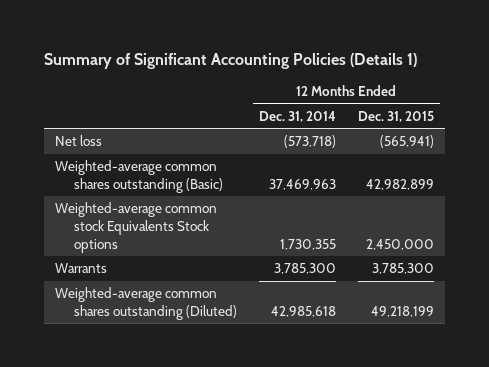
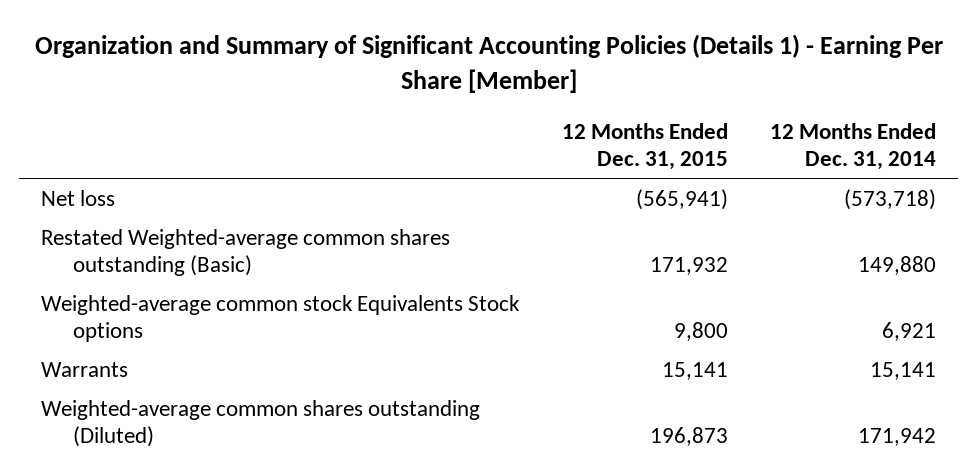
[43,53,417,70] Summary of Significant Accounting Policies (Details 1) -> [34,34,943,94] Organization and Summary of Significant Accounting Policies (Details 1) - Earning Per Share [Member]
[55,160,223,193] Weighted-average common shares outstanding (Basic) -> [40,228,450,276] Restated Weighted-average common shares outstanding (Basic)
[268,178,336,190] 37,469,963 -> [858,255,937,275] 149,880
[366,178,435,190] 42,982,899 -> [649,256,728,275] 171,932
[279,238,336,250] 1,730,355 -> [882,321,937,341] 6,921
[366,238,435,250] 2,450,000 -> [673,321,728,341] 9,800
[273,263,336,275] 3,785,300 -> [870,361,937,380] 15,141
[372,263,435,275] 3,785,300 -> [661,361,728,380] 15,141
[270,305,336,317] 42,985,618 -> [858,427,937,446] 171,942
[371,305,435,317] 49,218,199 -> [649,426,728,446] 196,873

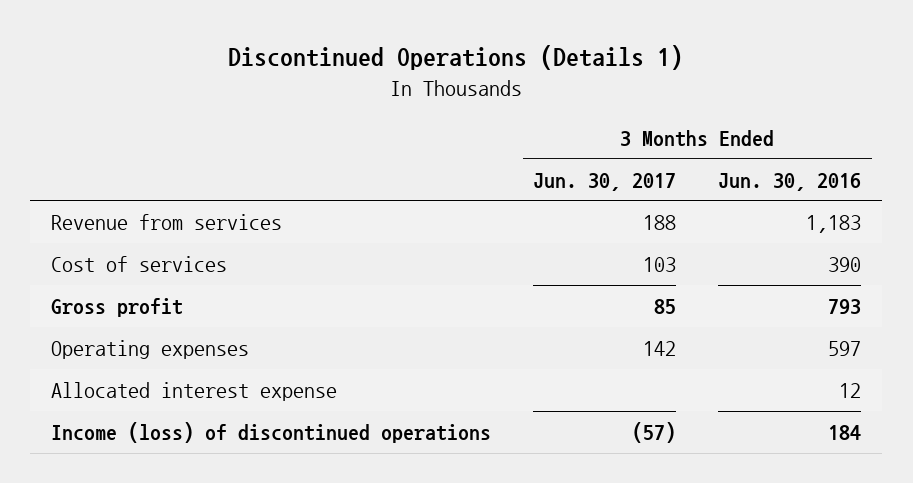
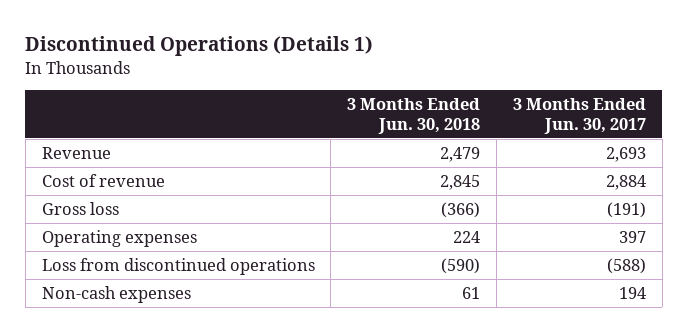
[718,172,862,191] Jun. 30, 2016 -> none
none -> [347,98,481,134] 3 Months Ended Jun. 30, 2018
[51,381,338,401] Allocated interest expense -> none
[51,213,283,230] Revenue from services -> [41,146,111,159] Revenue
[643,214,677,230] 188 -> [605,146,646,162] 2,693
[51,255,228,272] Cost of services -> [41,173,165,187] Cost of revenue
[643,256,677,272] 103 -> [605,174,646,190] 2,884
[51,297,184,317] Gross profit -> [41,201,119,215] Gross loss
[654,298,677,314] 85 -> [606,201,646,218] (191)
[643,340,677,356] 142 -> [618,230,646,243] 397
[51,421,492,443] Income (loss) of discontinued operations -> [41,257,315,275] Loss from discontinued operations
[632,421,677,443] (57) -> [606,257,646,274] (588)
none -> [41,285,191,303] Non-cash expenses

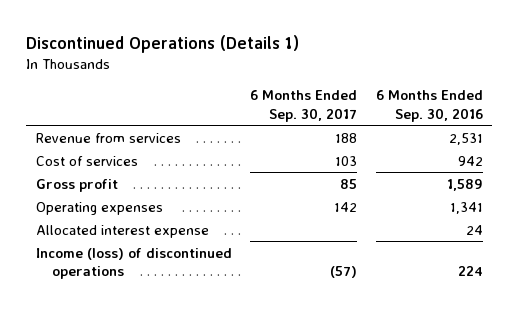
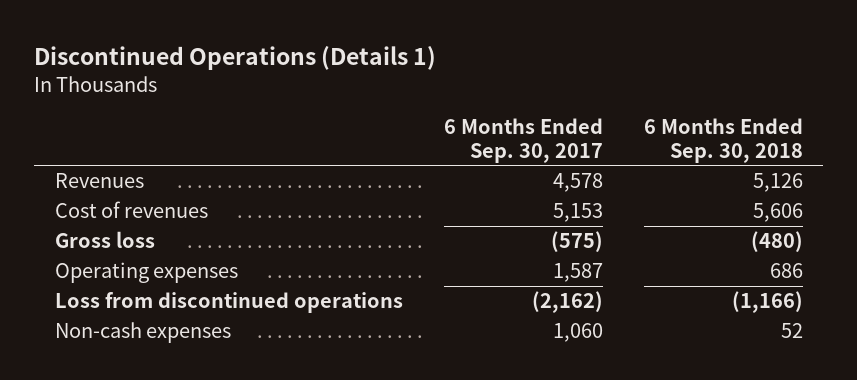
[375,90,483,122] 6 Months Ended Sep. 30, 2016 -> none
none -> [643,118,803,163] 6 Months Ended Sep. 30, 2018
[35,132,181,143] Revenue from services -> none
[35,224,209,238] Allocated interest expense -> none
none -> [54,173,144,189] Revenues
[35,155,138,166] Cost of services -> [54,201,208,219] Cost of revenues
[335,155,358,166] 103 -> [552,203,603,223] 5,153
[35,178,118,192] Gross profit -> [54,231,155,249] Gross loss
[340,178,358,189] 85 -> [550,231,603,253] (575)
[334,201,358,212] 142 -> [552,263,603,283] 1,587
[35,247,232,279] Income (loss) of discontinued operations -> [54,292,403,314] Loss from discontinued operations
[330,265,358,278] (57) -> [531,291,603,314] (2,162)
none -> [54,322,231,344] Non-cash expenses

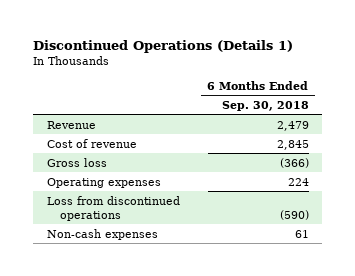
[443,118,603,163] 6 Months Ended Sep. 30, 2017 -> none
[54,173,144,189] Revenues -> none
none -> [46,120,96,129] Revenue
[54,201,208,219] Cost of revenues -> [46,138,137,148] Cost of revenue
[752,203,803,223] 5,606 -> [276,139,309,150] 2,845
[750,231,803,253] (480) -> [279,157,309,168] (366)
[769,263,803,279] 686 -> [287,177,309,186] 224
[731,291,803,314] (1,166) -> [279,209,309,220] (590)
[780,323,803,339] 52 -> [294,229,309,238] 61

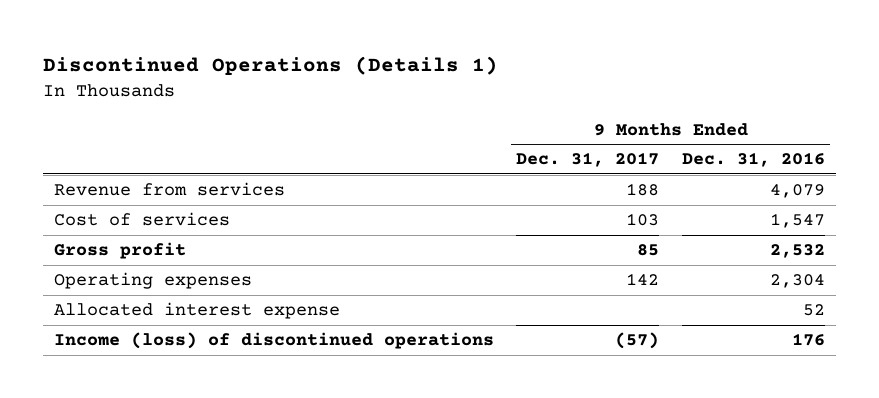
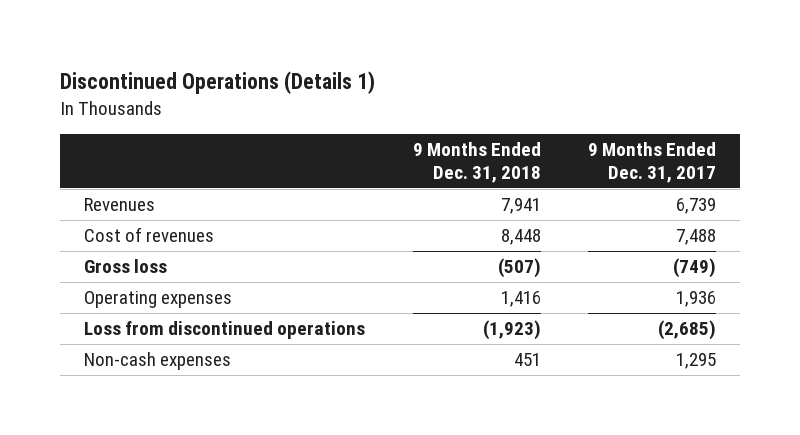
[681,152,825,168] Dec. 31, 2016 -> none
none -> [412,141,541,183] 9 Months Ended Dec. 31, 2018
[53,182,285,197] Revenue from services -> none
[53,302,340,320] Allocated interest expense -> none
none -> [84,198,156,212] Revenues
[53,212,230,227] Cost of services -> [84,227,215,243] Cost of revenues
[626,213,660,227] 103 -> [676,229,717,246] 7,488
[53,242,186,260] Gross profit -> [84,259,168,274] Gross loss
[637,244,660,257] 85 -> [673,258,717,279] (749)
[626,273,660,286] 142 -> [676,291,717,308] 1,936
[53,332,494,350] Income (loss) of discontinued operations -> [84,321,366,340] Loss from discontinued operations
[615,332,660,350] (57) -> [658,320,717,341] (2,685)
none -> [84,352,232,371] Non-cash expenses

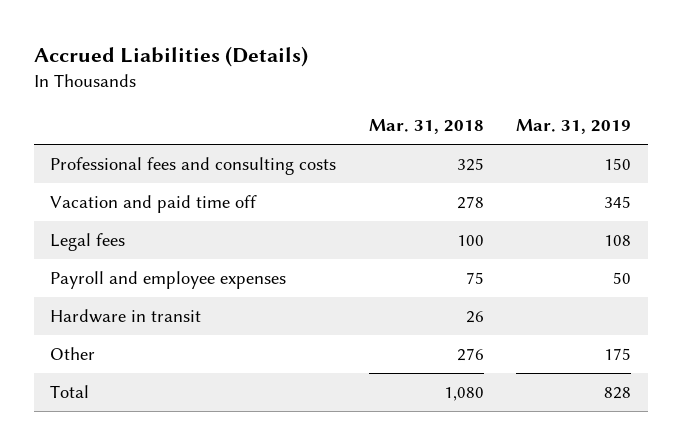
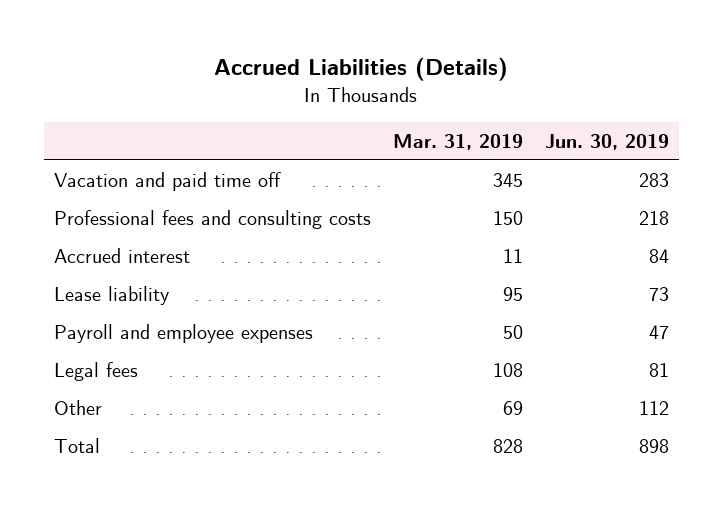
[368,119,484,135] Mar. 31, 2018 -> none
none -> [544,133,669,150] Jun. 30, 2019
[49,157,336,176] Professional fees and consulting costs -> [54,209,372,229] Professional fees and consulting costs
none -> [54,247,191,263] Accrued interest
none -> [54,285,170,305] Lease liability
[49,309,201,324] Hardware in transit -> none
[49,233,125,252] Legal fees -> [54,361,139,381] Legal fees
[604,348,632,361] 175 -> [502,400,523,415] 69

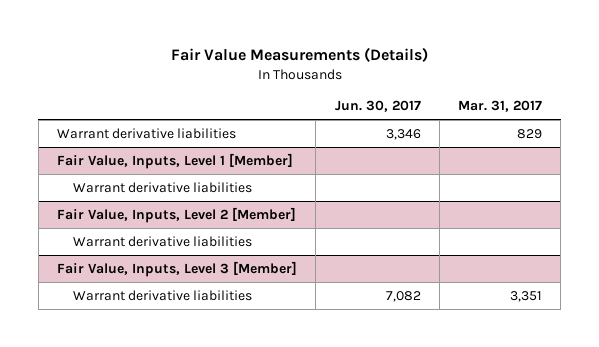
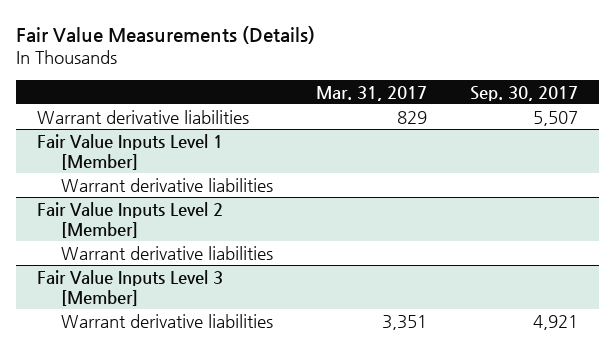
[334,100,421,113] Jun. 30, 2017 -> none
none -> [469,85,578,101] Sep. 30, 2017
[57,152,294,169] Fair Value, Inputs, Level 1 [Member] -> [36,133,223,170] Fair Value Inputs Level 1 [Member]
[57,206,297,223] Fair Value, Inputs, Level 2 [Member] -> [36,201,223,238] Fair Value Inputs Level 2 [Member]
[57,260,298,277] Fair Value, Inputs, Level 3 [Member] -> [36,269,223,306] Fair Value Inputs Level 3 [Member]

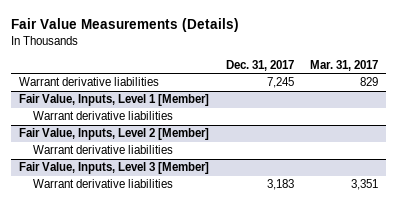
[469,85,578,101] Sep. 30, 2017 -> none
none -> [225,60,294,72] Dec. 31, 2017
[36,133,223,170] Fair Value Inputs Level 1 [Member] -> [19,94,210,107] Fair Value, Inputs, Level 1 [Member]
[36,201,223,238] Fair Value Inputs Level 2 [Member] -> [19,128,210,141] Fair Value, Inputs, Level 2 [Member]
[36,269,223,306] Fair Value Inputs Level 3 [Member] -> [19,162,210,175] Fair Value, Inputs, Level 3 [Member]

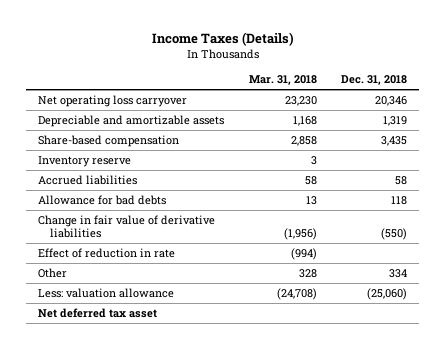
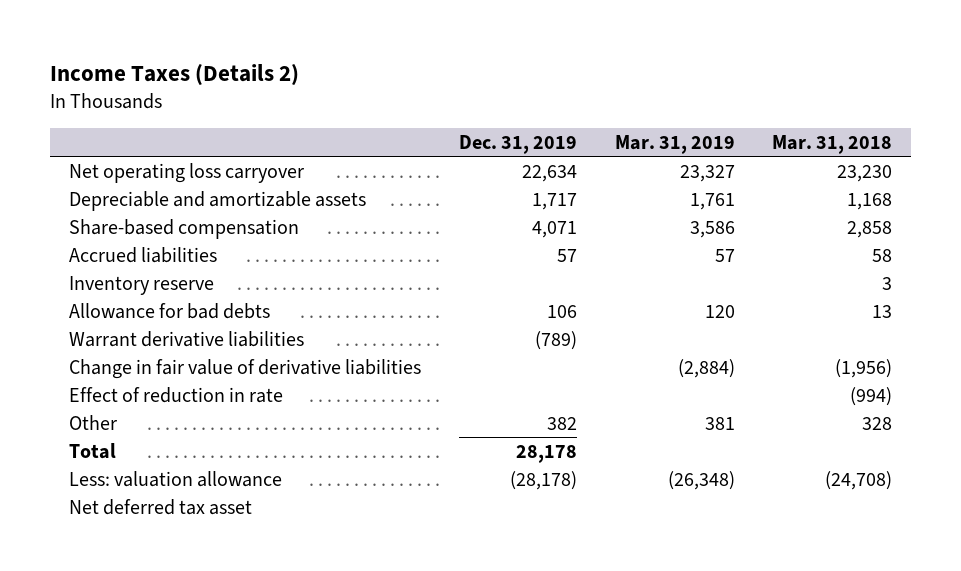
[151,32,294,47] Income Taxes (Details) -> [50,64,300,87] Income Taxes (Details 2)
[341,75,408,86] Dec. 31, 2018 -> none
none -> [458,134,577,154] Dec. 31, 2019
none -> [614,134,735,154] Mar. 31, 2019
[38,155,132,167] Inventory reserve -> [69,275,215,295] Inventory reserve
none -> [69,330,305,347] Warrant derivative liabilities
none -> [69,442,117,459] Total

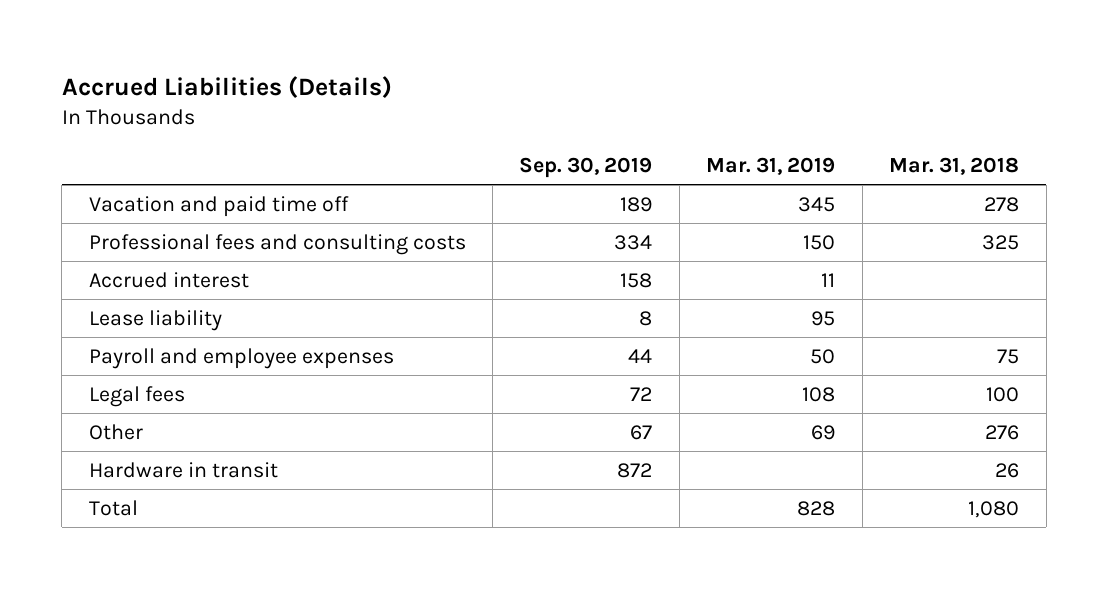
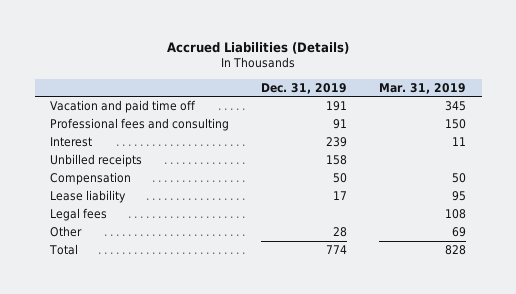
[519,156,653,178] Sep. 30, 2019 -> none
[889,156,1020,175] Mar. 31, 2018 -> none
none -> [261,82,348,94] Dec. 31, 2019
[88,233,466,255] Professional fees and consulting costs -> [50,117,230,131] Professional fees and consulting
[88,271,249,288] Accrued interest -> [50,136,93,147] Interest
none -> [50,153,143,167] Unbilled receipts
none -> [50,171,132,185] Compensation
[88,347,394,369] Payroll and employee expenses -> none
[88,461,278,478] Hardware in transit -> none

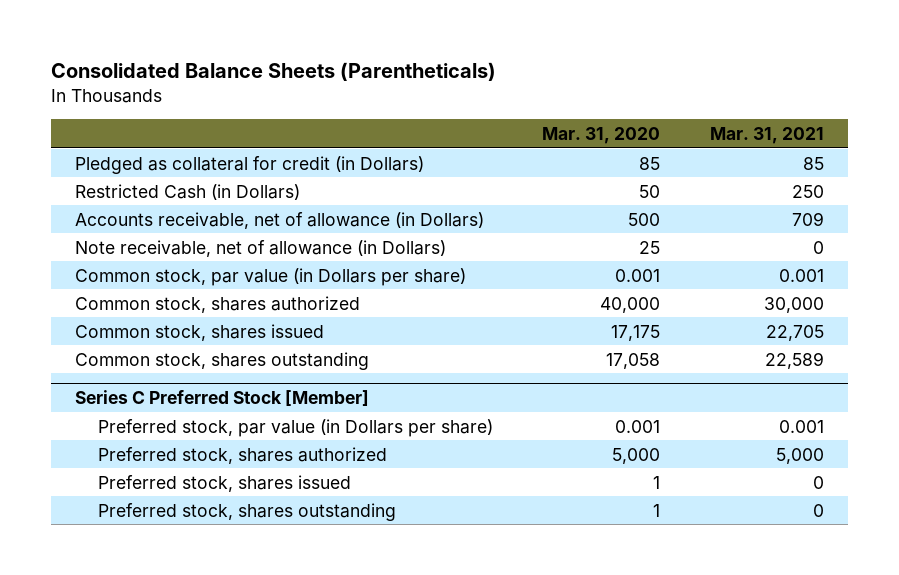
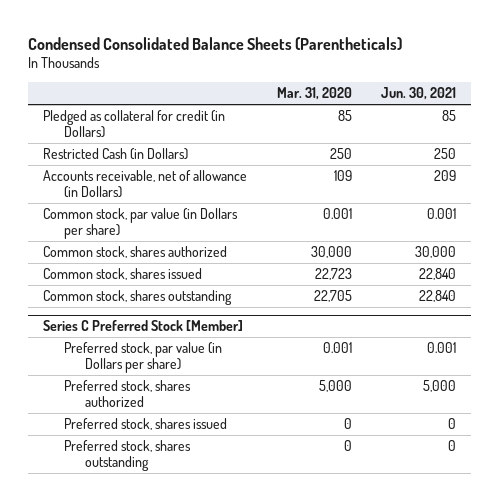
[50,61,496,81] Consolidated Balance Sheets (Parentheticals) -> [28,36,403,50] Condensed Consolidated Balance Sheets (Parentheticals)
[709,126,824,144] Mar. 31, 2021 -> none
none -> [381,87,457,101] Jun. 30, 2021
[75,239,447,257] Note receivable, net of allowance (in Dollars) -> none
[639,184,661,198] 50 -> [329,147,352,159] 250
[628,212,661,226] 500 -> [333,169,352,181] 109
[600,296,661,313] 40,000 -> [310,245,352,258] 30,000
[611,324,661,341] 17,175 -> [314,267,352,280] 22,723
[606,352,661,369] 17,058 -> [313,289,352,302] 22,705
[653,475,661,489] 1 -> [343,417,352,429] 0
[653,503,661,517] 1 -> [343,439,352,451] 0

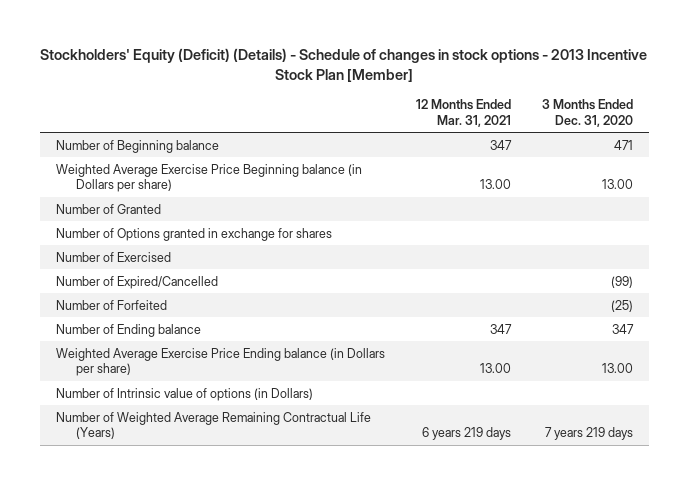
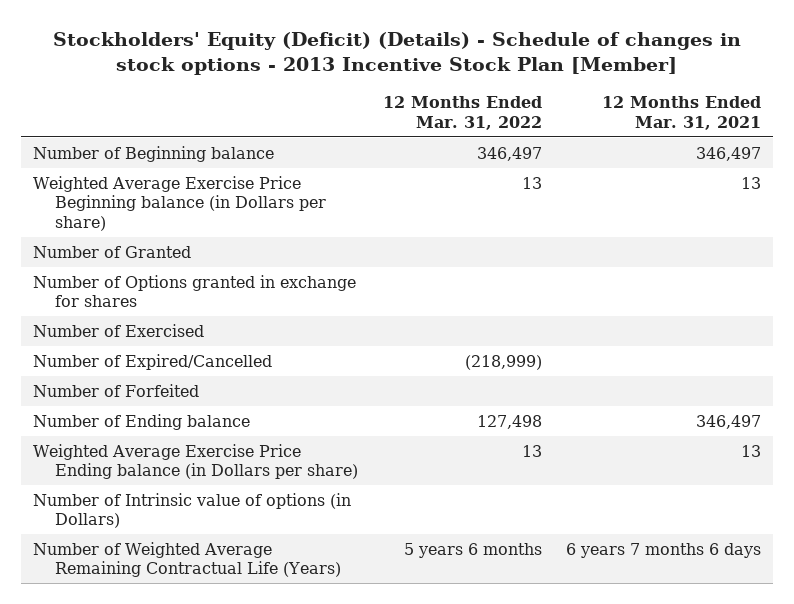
[542,98,634,127] 3 Months Ended Dec. 31, 2020 -> none
none -> [382,96,542,130] 12 Months Ended Mar. 31, 2022
[489,139,512,150] 347 -> [695,146,761,161] 346,497
[479,179,511,190] 13.00 -> [740,176,761,189] 13
[489,323,512,334] 347 -> [695,414,761,429] 346,497
[479,363,511,374] 13.00 -> [740,444,761,457] 13
[421,427,511,441] 6 years 219 days -> [565,542,761,558] 6 years 7 months 6 days

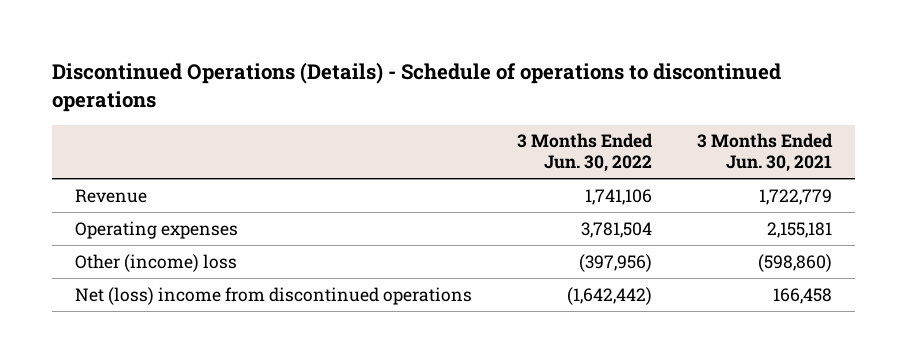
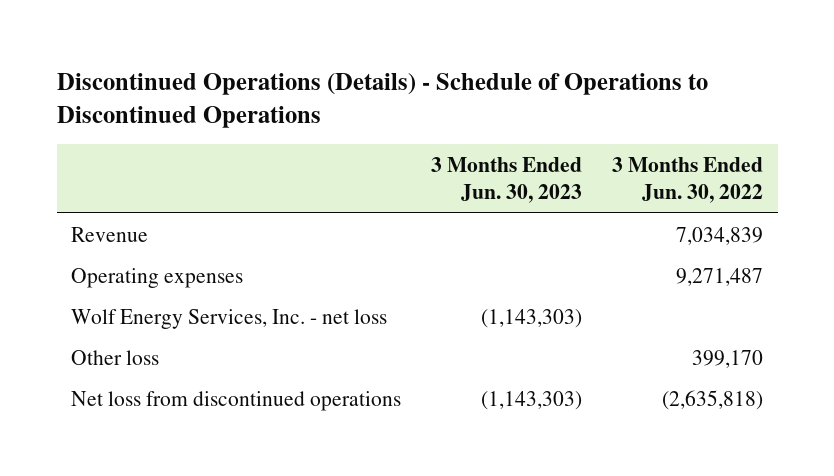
[51,62,781,112] Discontinued Operations (Details) - Schedule of operations to discontinued operations -> [56,72,708,128] Discontinued Operations (Details) - Schedule of Operations to Discontinued Operations
[697,133,834,173] 3 Months Ended Jun. 30, 2021 -> none
none -> [431,157,583,204] 3 Months Ended Jun. 30, 2023
[584,188,652,205] 1,741,106 -> [675,226,763,245] 7,034,839
[580,221,652,238] 3,781,504 -> [675,267,763,286] 9,271,487
none -> [71,308,388,329] Wolf Energy Services, Inc. - net loss
[74,253,237,272] Other (income) loss -> [71,349,160,365] Other loss
[578,253,652,272] (397,956) -> [691,349,763,368] 399,170
[74,286,472,305] Net (loss) income from discontinued operations -> [71,390,402,411] Net loss from discontinued operations
[566,286,652,305] (1,642,442) -> [661,389,763,410] (2,635,818)

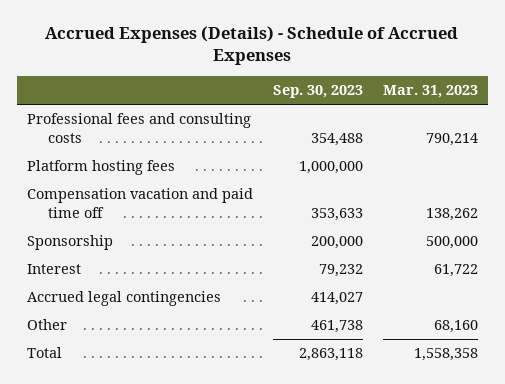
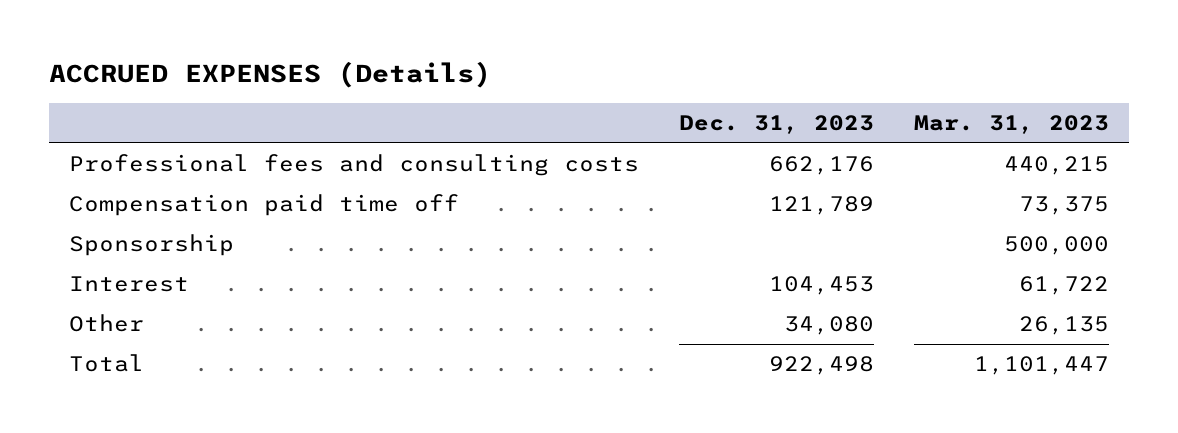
[45,26,459,66] Accrued Expenses (Details) - Schedule of Accrued Expenses -> [48,60,491,88] ACCRUED EXPENSES (Details)
[272,85,363,99] Sep. 30, 2023 -> none
none -> [678,115,874,135] Dec. 31, 2023
[26,160,175,176] Platform hosting fees -> none
[426,132,479,146] 790,214 -> [1003,156,1109,176] 440,215
[26,188,253,218] Compensation vacation and paid time off -> [68,194,459,217] Compensation paid time off
[426,207,479,221] 138,262 -> [1018,196,1109,216] 73,375
[26,291,221,307] Accrued legal contingencies -> none
[434,320,479,334] 68,160 -> [1018,316,1109,336] 26,135
[414,348,479,362] 1,558,358 -> [973,356,1109,376] 1,101,447

